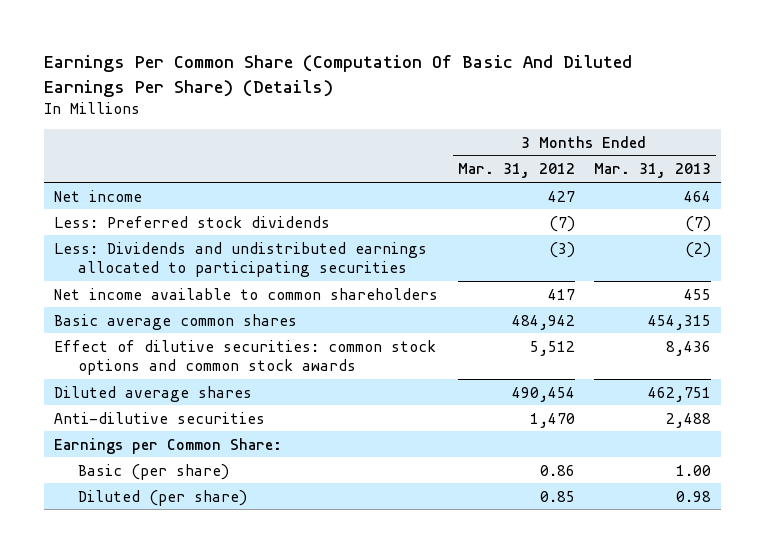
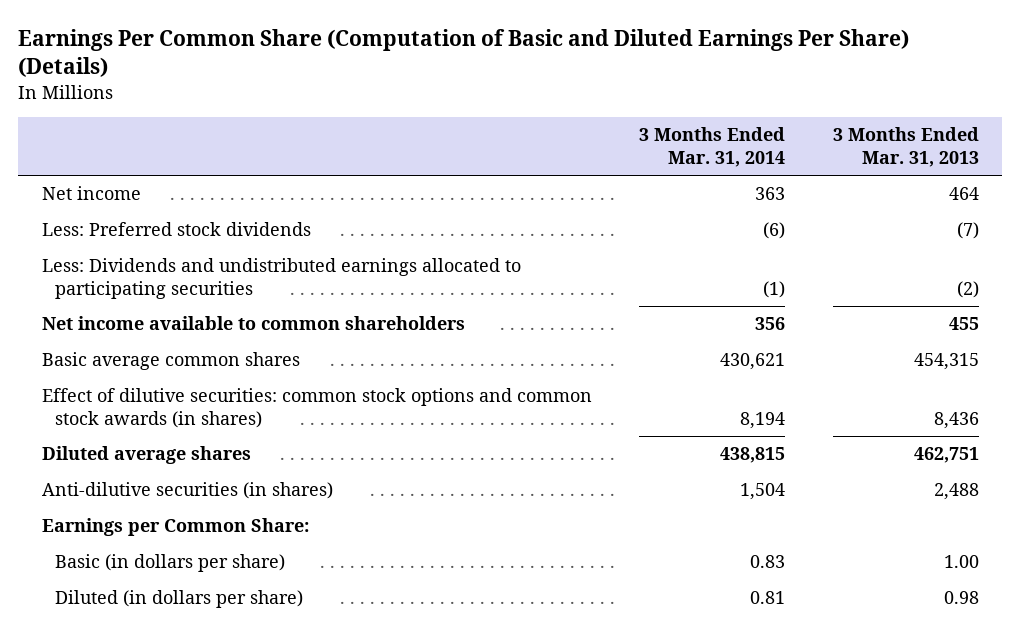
[44,55,633,97] Earnings Per Common Share (Computation Of Basic And Diluted Earnings Per Share) (Details) -> [17,29,909,78] Earnings Per Common Share (Computation of Basic and Diluted Earnings Per Share) (Details)
[457,163,575,179] Mar. 31, 2012 -> none
none -> [639,127,786,167] 3 Months Ended Mar. 31, 2014
[54,339,437,375] Effect of dilutive securities: common stock options and common stock awards -> [41,388,592,428] Effect of dilutive securities: common stock options and common stock awards (in shares)
[54,411,266,424] Anti-dilutive securities -> [41,482,333,500] Anti-dilutive securities (in shares)
[77,463,229,480] Basic (per share) -> [55,554,286,573] Basic (in dollars per share)
[77,489,247,506] Diluted (per share) -> [55,590,304,609] Diluted (in dollars per share)

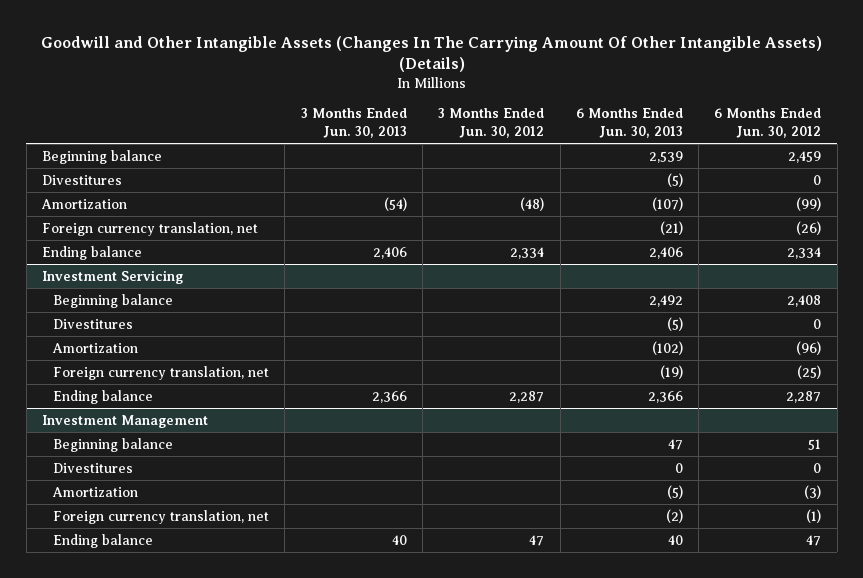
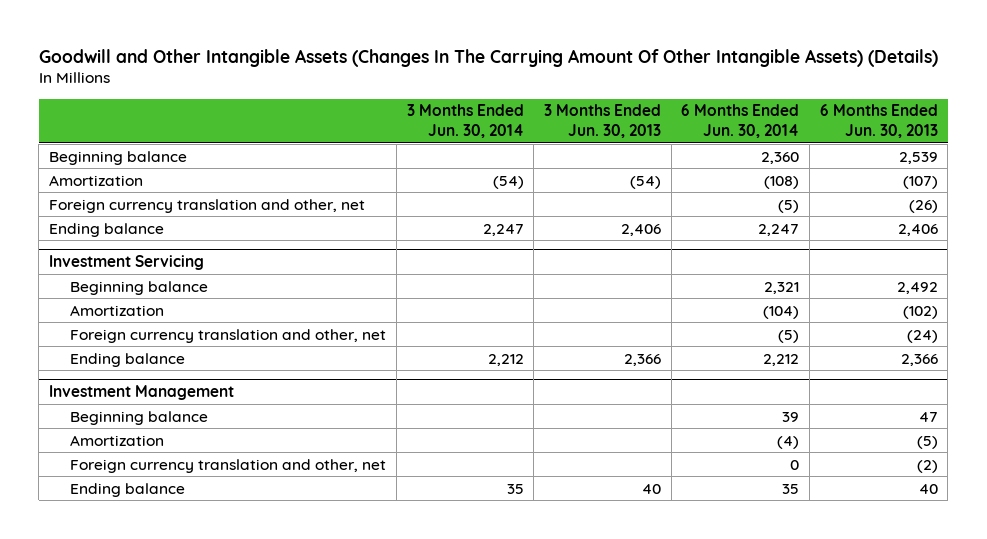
[438,108,545,138] 3 Months Ended Jun. 30, 2012 -> none
[714,108,822,138] 6 Months Ended Jun. 30, 2012 -> none
none -> [406,104,524,139] 3 Months Ended Jun. 30, 2014
none -> [681,104,800,139] 6 Months Ended Jun. 30, 2014
[41,174,122,185] Divestitures -> none
[41,221,258,236] Foreign currency translation, net -> [49,198,366,213] Foreign currency translation and other, net
[659,220,683,235] (21) -> [908,199,938,213] (26)
[53,318,134,329] Divestitures -> none
[53,365,270,380] Foreign currency translation, net -> [70,328,387,343] Foreign currency translation and other, net
[659,364,683,379] (19) -> [906,329,938,343] (24)
[53,462,134,473] Divestitures -> none
[53,509,270,524] Foreign currency translation, net -> [70,458,387,473] Foreign currency translation and other, net

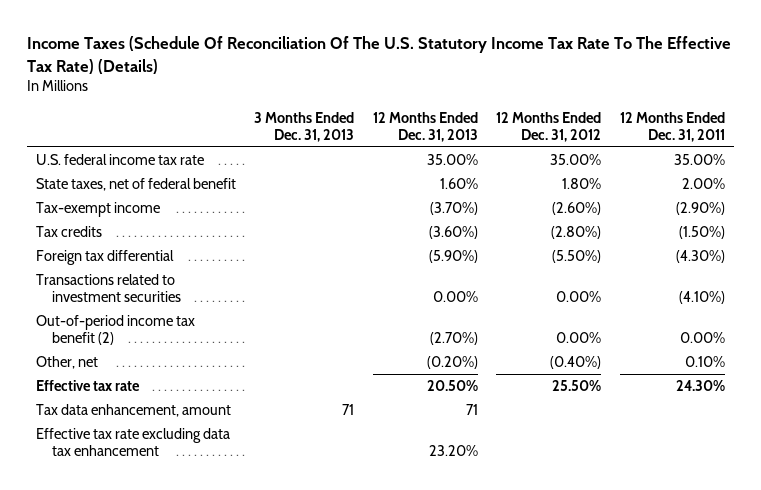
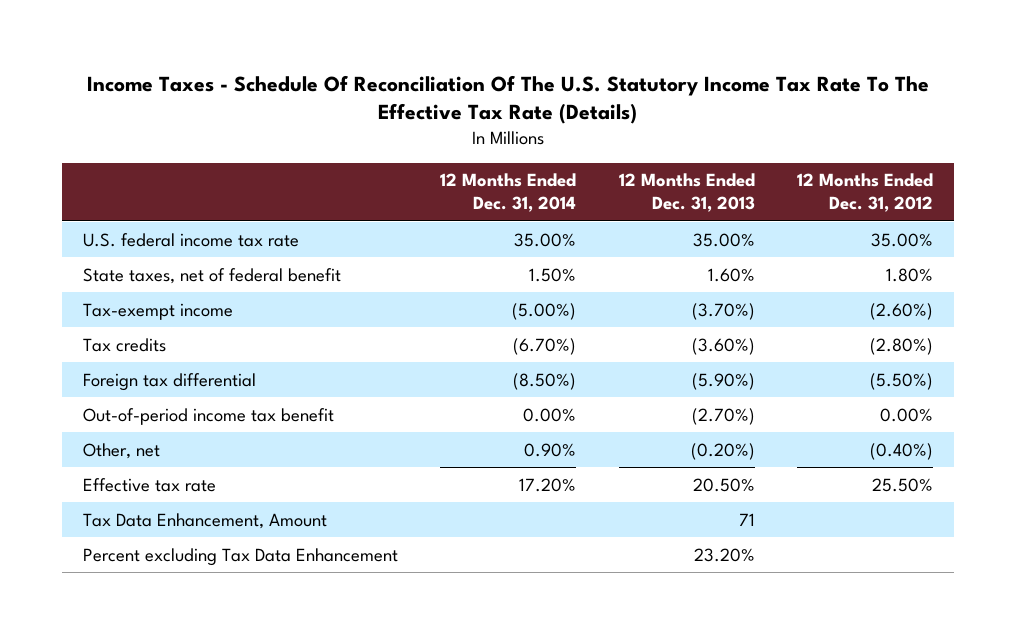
[26,36,731,74] Income Taxes (Schedule Of Reconciliation Of The U.S. Statutory Income Tax Rate To The Effective Tax Rate) (Details) -> [87,74,930,125] Income Taxes - Schedule Of Reconciliation Of The U.S. Statutory Income Tax Rate To The Effective Tax Rate (Details)
[254,111,355,143] 3 Months Ended Dec. 31, 2013 -> none
[619,111,725,143] 12 Months Ended Dec. 31, 2011 -> none
none -> [440,173,577,213] 12 Months Ended Dec. 31, 2014
[35,274,181,303] Transactions related to investment securities -> none
[35,315,195,346] Out-of-period income tax benefit (2) -> [83,407,335,425] Out-of-period income tax benefit
[35,404,231,418] Tax data enhancement, amount -> [83,512,328,529] Tax Data Enhancement, Amount
[35,428,230,457] Effective tax rate excluding data tax enhancement -> [83,547,399,566] Percent excluding Tax Data Enhancement

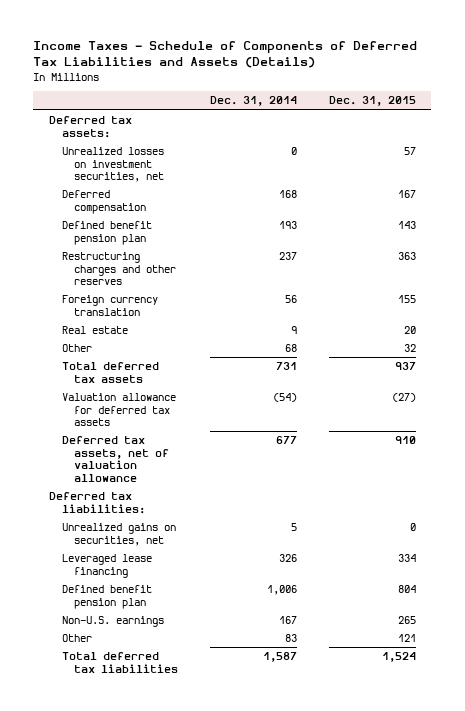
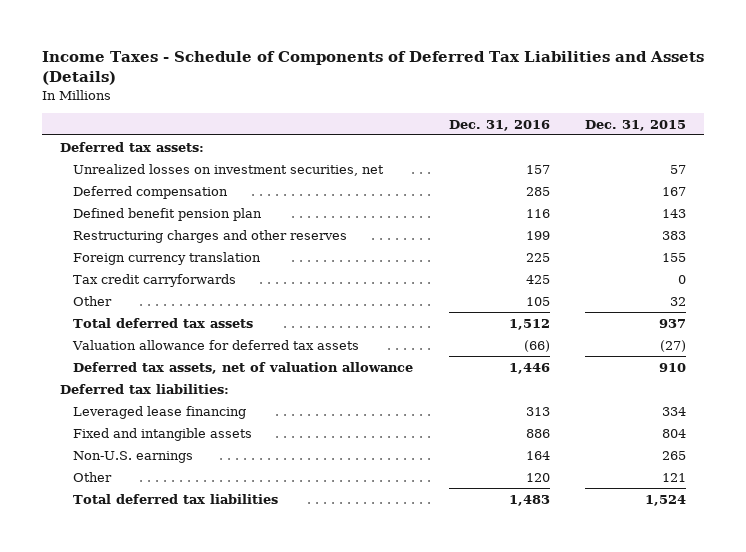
[209,96,297,107] Dec. 31, 2014 -> none
none -> [448,119,550,131] Dec. 31, 2016
[397,252,416,261] 363 -> [662,230,687,240] 383
[61,326,128,335] Real estate -> none
none -> [73,273,237,287] Tax credit carryforwards
[61,523,176,546] Unrealized gains on securities, net -> none
[61,585,152,609] Defined benefit pension plan -> [73,427,253,441] Fixed and intangible assets

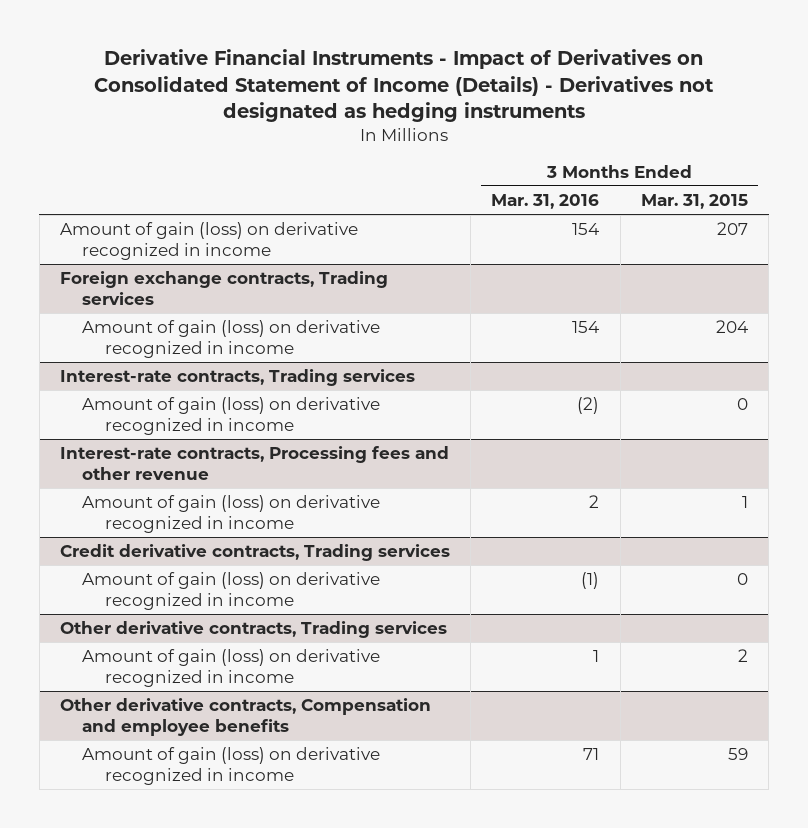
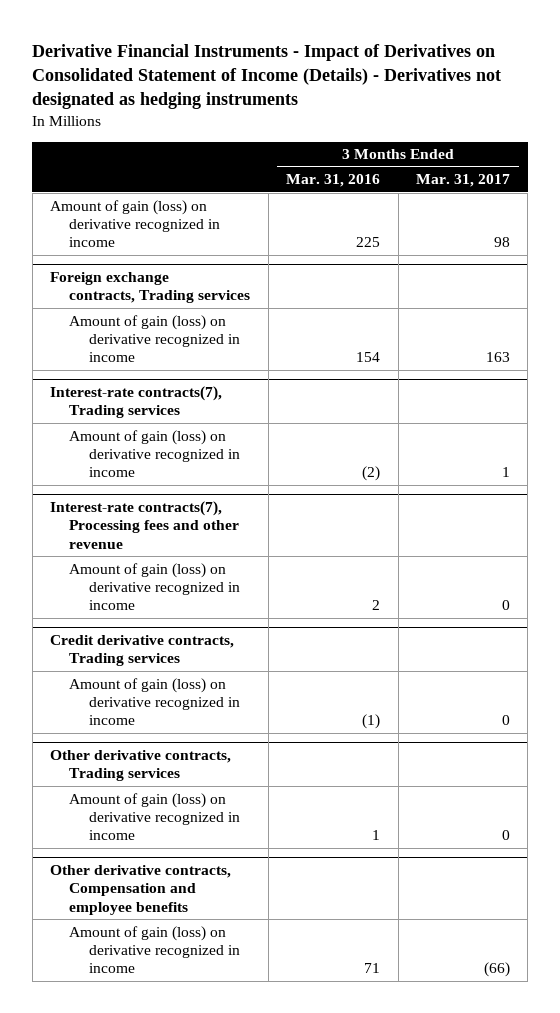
[641,193,749,209] Mar. 31, 2015 -> none
none -> [416,174,511,188] Mar. 31, 2017
[572,223,600,236] 154 -> [356,237,381,248] 225
[59,369,415,387] Interest-rate contracts, Trading services -> [50,385,223,419] Interest-rate contracts(7), Trading services
[59,446,449,480] Interest-rate contracts, Processing fees and other revenue -> [50,500,240,549] Interest-rate contracts(7), Processing fees and other revenue

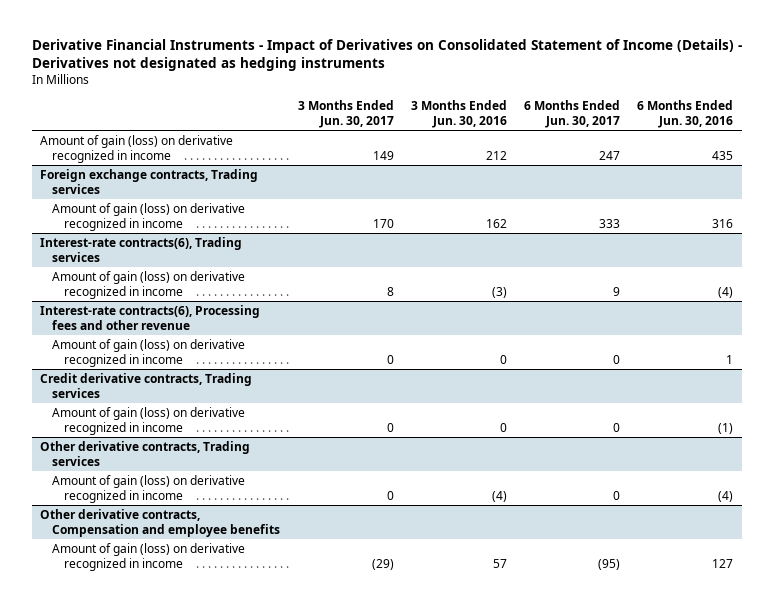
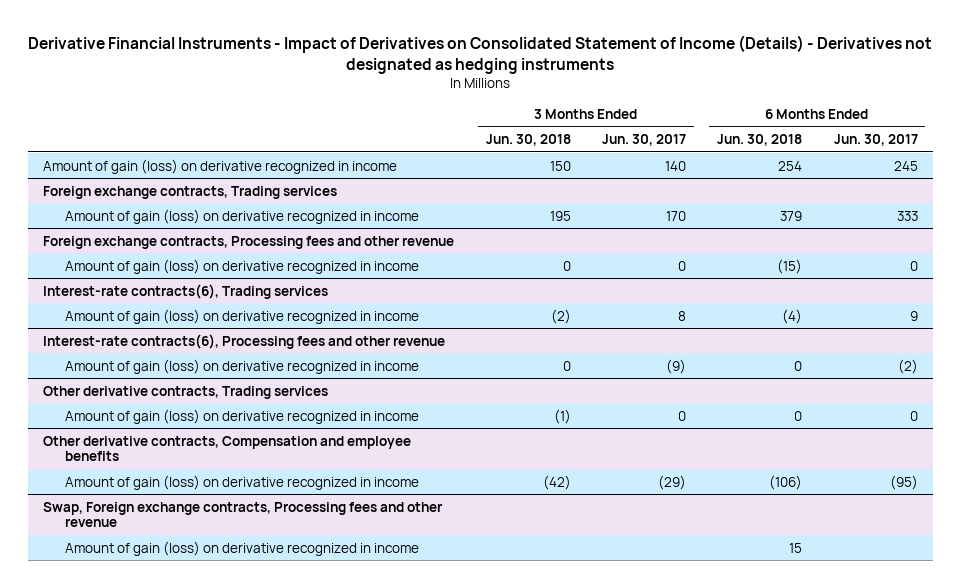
[410,99,507,128] 3 Months Ended Jun. 30, 2016 -> none
[637,99,734,128] 6 Months Ended Jun. 30, 2016 -> none
none -> [485,134,571,147] Jun. 30, 2018
none -> [717,134,803,147] Jun. 30, 2018
[372,150,394,160] 149 -> [664,160,686,171] 140
[599,150,621,160] 247 -> [893,160,918,171] 245
none -> [43,235,455,249] Foreign exchange contracts, Processing fees and other revenue
none -> [64,258,419,274] Amount of gain (loss) on derivative recognized in income
[40,372,253,398] Credit derivative contracts, Trading services -> none
[52,406,246,435] Amount of gain (loss) on derivative recognized in income -> none
[386,354,394,364] 0 -> [665,358,686,374] (9)
[613,354,621,364] 0 -> [897,358,918,374] (2)
none -> [43,501,444,528] Swap, Foreign exchange contracts, Processing fees and other revenue
none -> [64,540,419,556] Amount of gain (loss) on derivative recognized in income

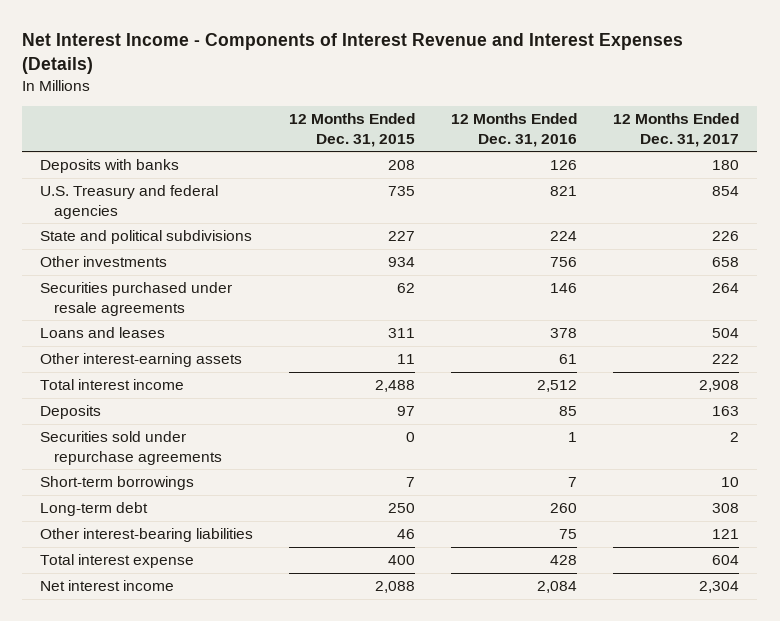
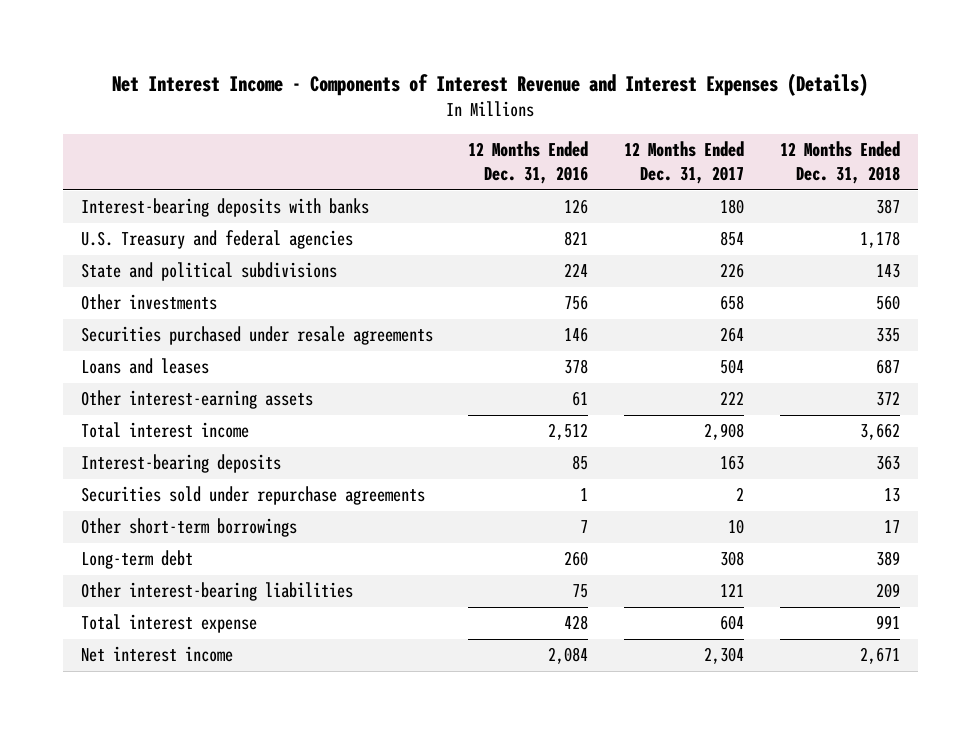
[289,113,416,147] 12 Months Ended Dec. 31, 2015 -> none
none -> [779,141,900,185] 12 Months Ended Dec. 31, 2018
[40,159,180,174] Deposits with banks -> [80,198,369,218] Interest-bearing deposits with banks
[40,405,102,420] Deposits -> [80,454,281,474] Interest-bearing deposits
[40,476,195,491] Short-term borrowings -> [80,518,297,538] Other short-term borrowings

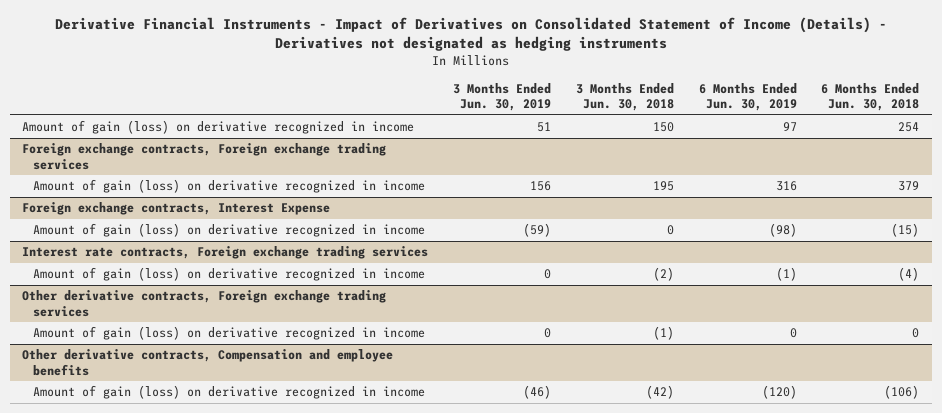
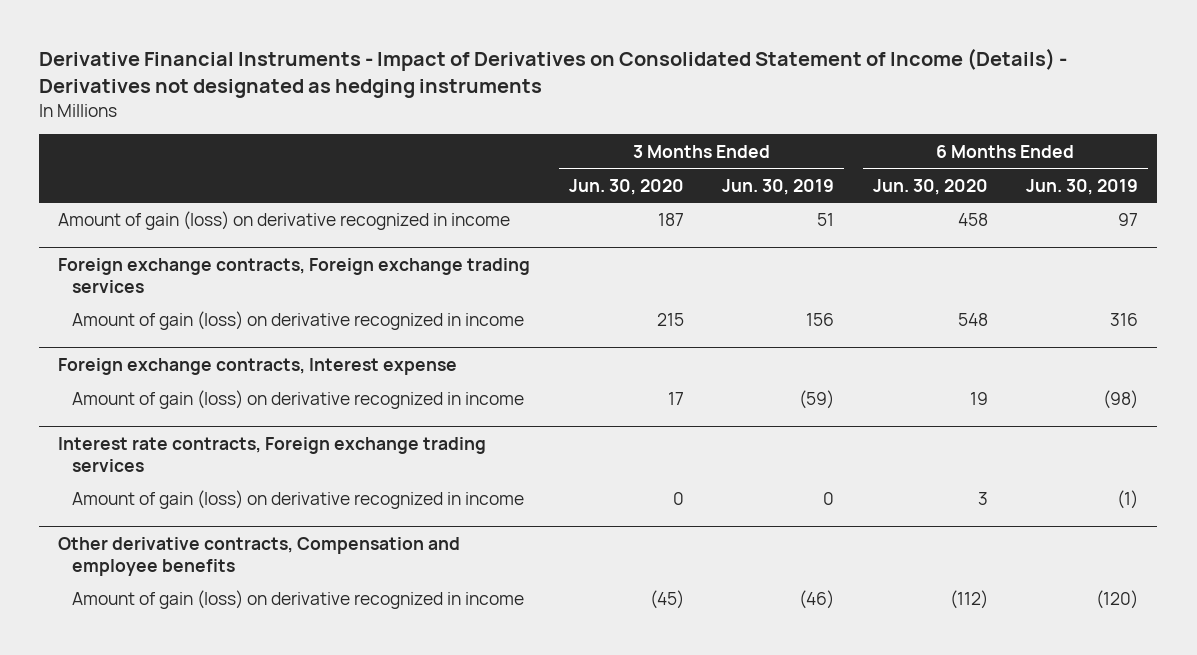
[575,82,674,111] 3 Months Ended Jun. 30, 2018 -> none
[821,82,920,111] 6 Months Ended Jun. 30, 2018 -> none
none -> [568,178,684,195] Jun. 30, 2020
none -> [872,178,988,195] Jun. 30, 2020
[22,202,331,216] Foreign exchange contracts, Interest Expense -> [58,358,458,376] Foreign exchange contracts, Interest expense
[22,290,387,317] Other derivative contracts, Foreign exchange trading services -> none
[32,326,425,341] Amount of gain (loss) on derivative recognized in income -> none

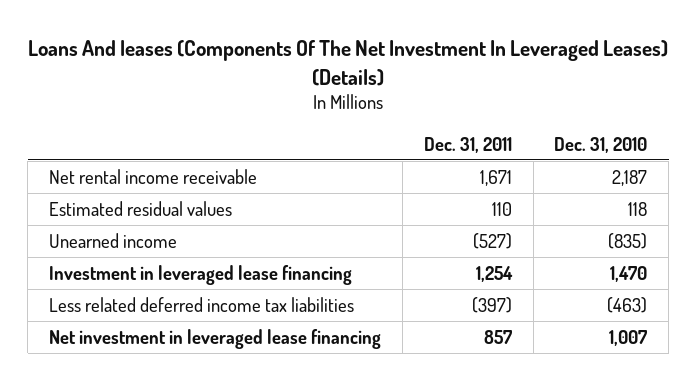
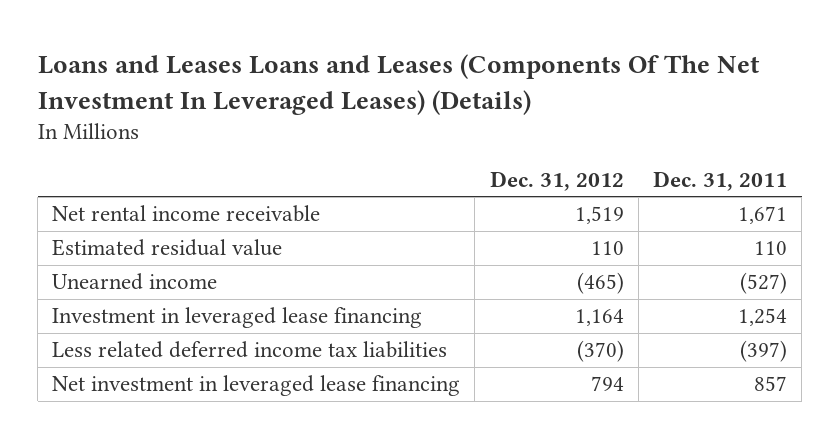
[28,40,669,86] Loans And leases (Components Of The Net Investment In Leveraged Leases) (Details) -> [37,54,760,115] Loans and Leases Loans and Leases (Components Of The Net Investment In Leveraged Leases) (Details)
[554,136,648,153] Dec. 31, 2010 -> none
none -> [489,170,624,191] Dec. 31, 2012
[49,200,233,216] Estimated residual values -> [52,239,283,257] Estimated residual value

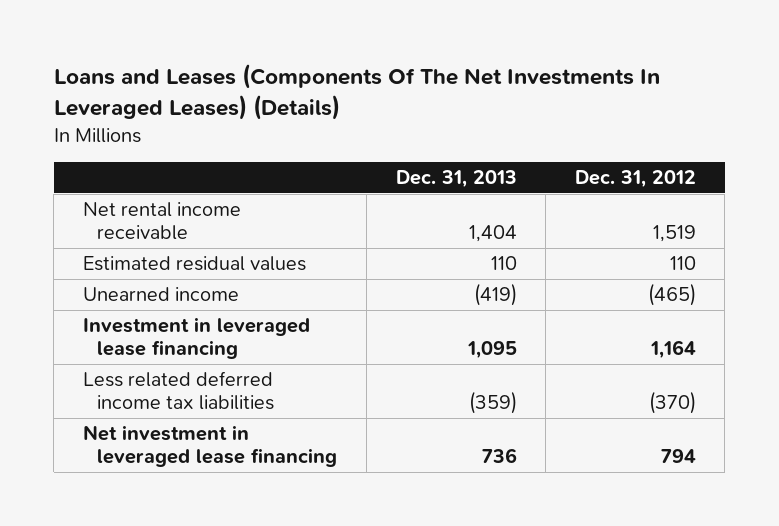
[37,54,760,115] Loans and Leases Loans and Leases (Components Of The Net Investment In Leveraged Leases) (Details) -> [53,64,660,121] Loans and Leases (Components Of The Net Investments In Leveraged Leases) (Details)
[653,170,788,191] Dec. 31, 2011 -> none
none -> [395,169,517,188] Dec. 31, 2013
[52,239,283,257] Estimated residual value -> [82,256,306,272] Estimated residual values

